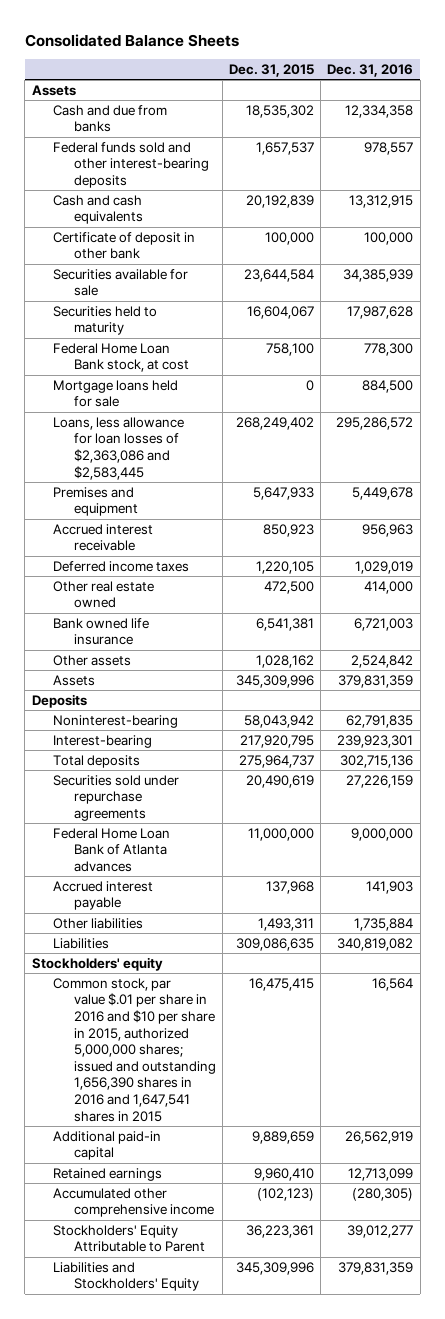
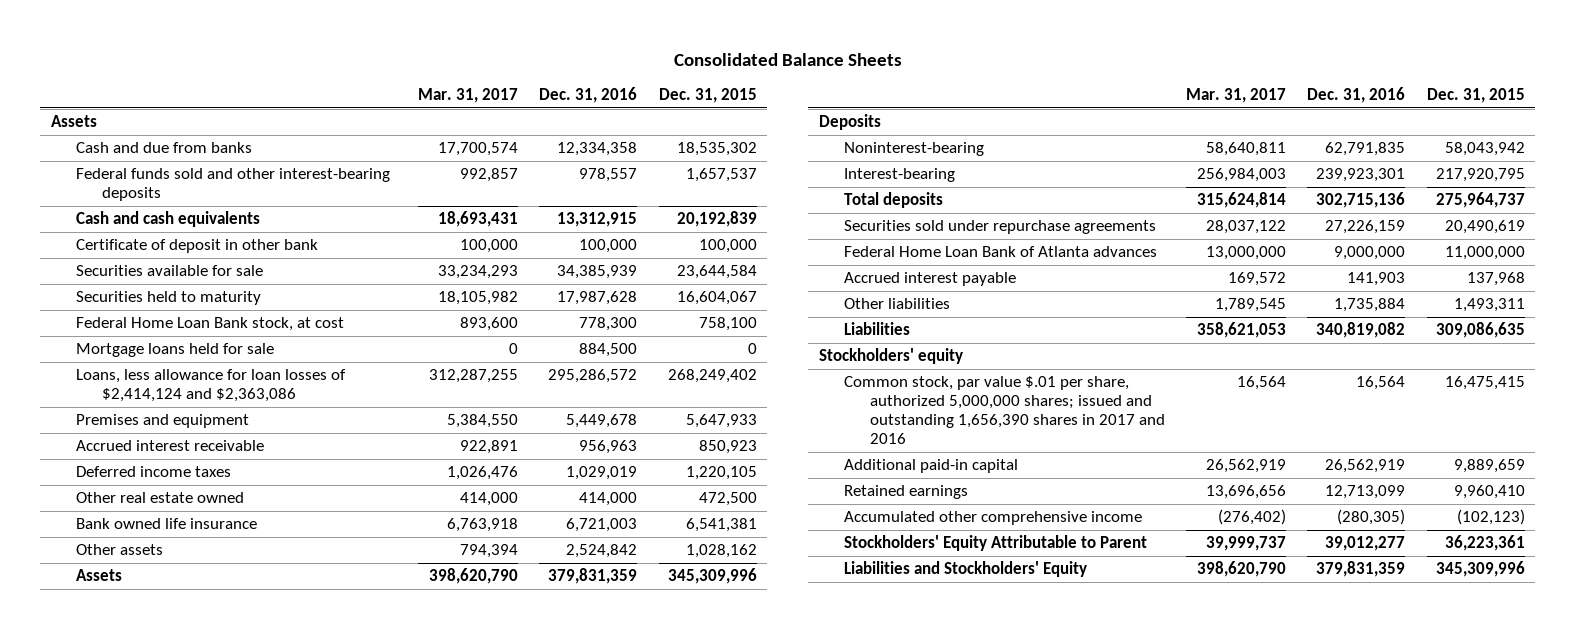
none -> [417,88,518,104] Mar. 31, 2017
[52,416,184,480] Loans, less allowance for loan losses of $2,363,086 and $2,583,445 -> [76,369,347,403] Loans, less allowance for loan losses of $2,414,124 and $2,363,086
[52,977,216,1122] Common stock, par value $.01 per share in 2016 and $10 per share in 2015, authorized 5,000,000 shares; issued and outstanding 1,656,390 shares in 2016 and 1,647,541 shares in 2015 -> [844,376,1165,445] Common stock, par value $.01 per share, authorized 5,000,000 shares; issued and outstanding 1,656,390 shares in 2017 and 2016

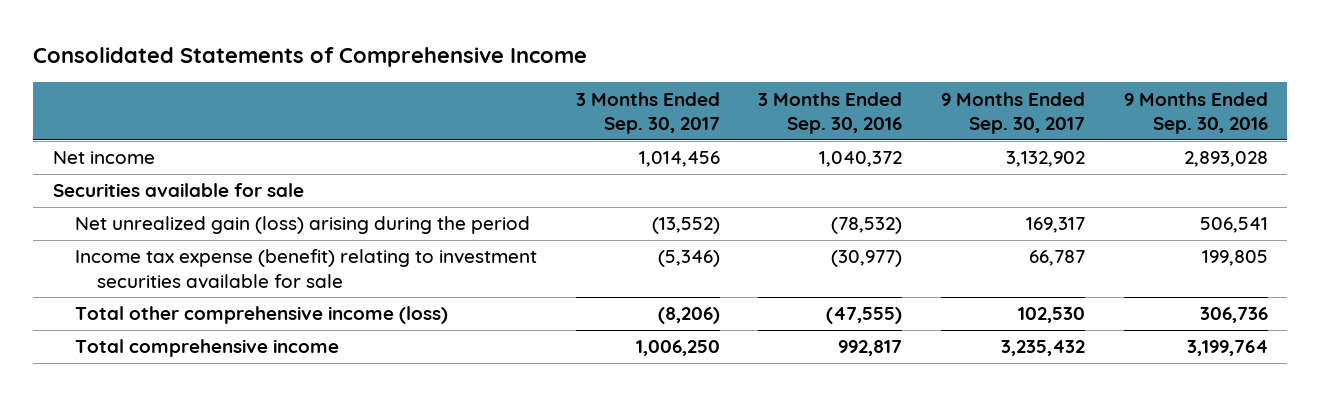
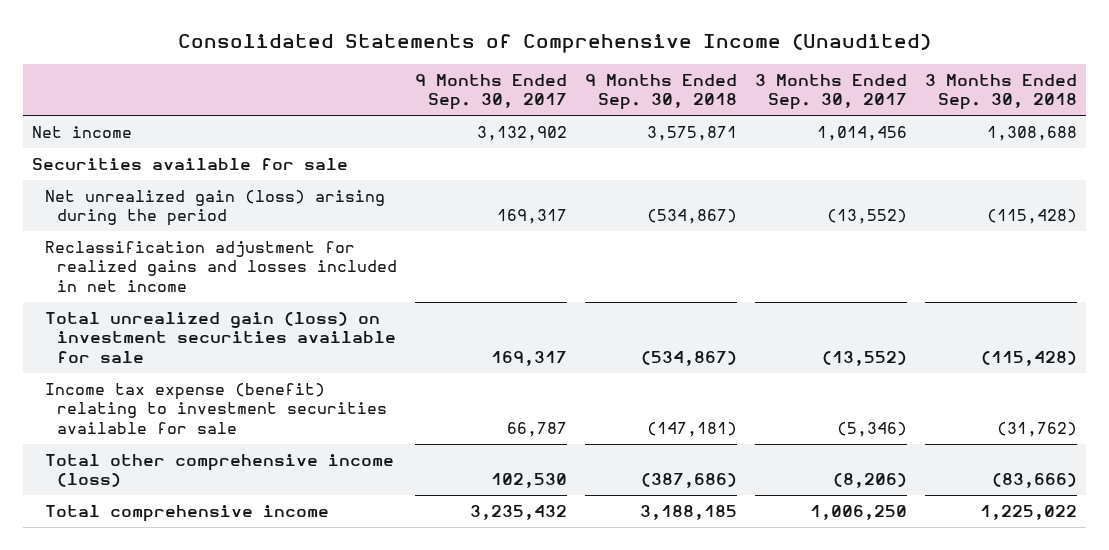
[33,47,588,68] Consolidated Statements of Comprehensive Income -> [177,33,931,54] Consolidated Statements of Comprehensive Income (Unaudited)
[758,91,903,134] 3 Months Ended Sep. 30, 2016 -> none
[1123,91,1268,134] 9 Months Ended Sep. 30, 2016 -> none
none -> [584,73,737,111] 9 Months Ended Sep. 30, 2018
none -> [924,73,1077,111] 3 Months Ended Sep. 30, 2018
none -> [44,240,397,292] Reclassification adjustment for realized gains and losses included in net income
none -> [44,311,396,363] Total unrealized gain (loss) on investment securities available for sale

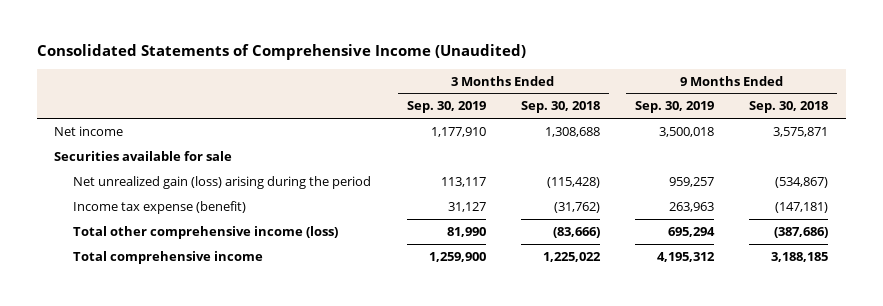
[414,73,567,111] 9 Months Ended Sep. 30, 2017 -> none
[754,73,907,111] 3 Months Ended Sep. 30, 2017 -> none
none -> [406,101,486,114] Sep. 30, 2019
none -> [635,101,715,114] Sep. 30, 2019
[44,240,397,292] Reclassification adjustment for realized gains and losses included in net income -> none
[44,311,396,363] Total unrealized gain (loss) on investment securities available for sale -> none
[44,382,387,434] Income tax expense (benefit) relating to investment securities available for sale -> [73,200,247,214] Income tax expense (benefit)

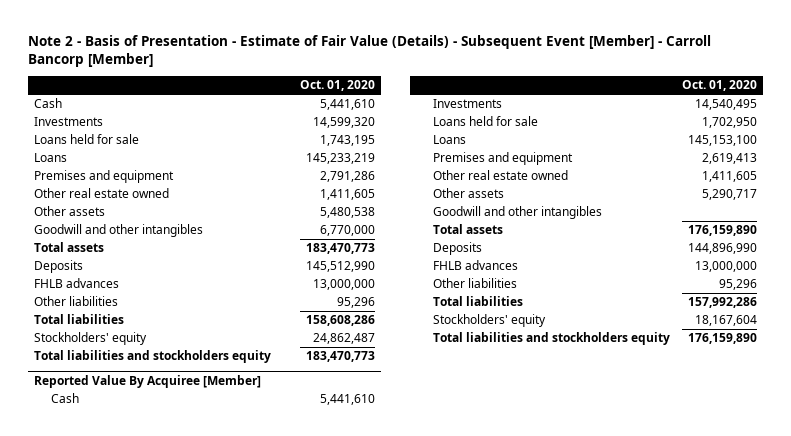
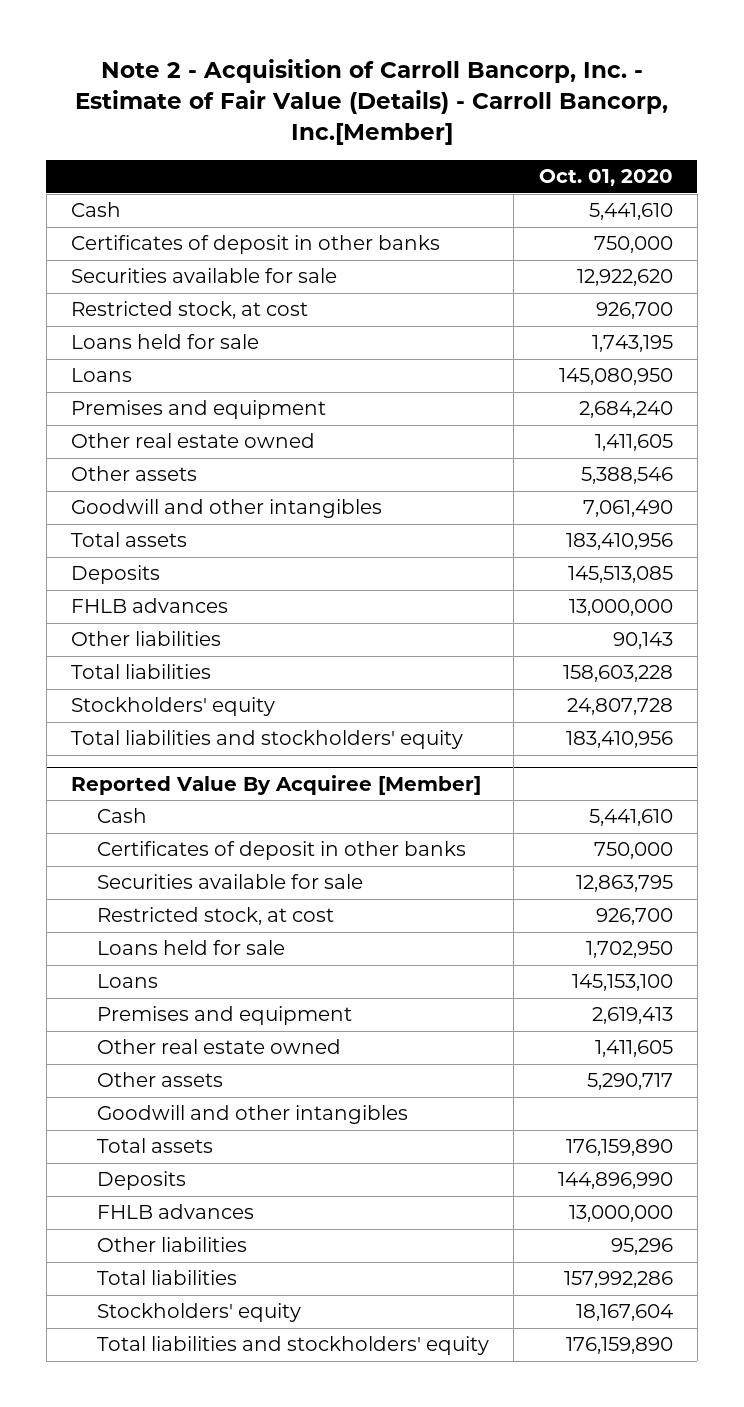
[27,35,711,68] Note 2 - Basis of Presentation - Estimate of Fair Value (Details) - Subsequent Event [Member] - Carroll Bancorp [Member] -> [74,58,668,145] Note 2 - Acquisition of Carroll Bancorp, Inc. - Estimate of Fair Value (Details) - Carroll Bancorp, Inc.[Member]
[33,117,103,127] Investments -> none
none -> [71,235,441,255] Certificates of deposit in other banks
none -> [71,268,338,284] Securities available for sale
none -> [71,301,309,320] Restricted stock, at cost
[305,153,375,165] 145,233,219 -> [558,368,673,386] 145,080,950
[319,171,375,183] 2,791,286 -> [578,401,673,419] 2,684,240
[319,207,375,219] 5,480,538 -> [580,467,673,485] 5,388,546
[319,225,375,237] 6,770,000 -> [582,500,673,518] 7,061,490
[305,243,375,255] 183,470,773 -> [565,533,673,551] 183,410,956
[305,261,375,273] 145,512,990 -> [567,566,673,584] 145,513,085
[336,297,375,309] 95,296 -> [612,632,673,650] 90,143
[305,315,375,327] 158,608,286 -> [562,665,673,683] 158,603,228
[312,333,375,345] 24,862,487 -> [566,698,673,716] 24,807,728
[33,350,271,364] Total liabilities and stockholders equity -> [71,730,464,750] Total liabilities and stockholders' equity
[305,351,375,363] 183,470,773 -> [565,731,673,749] 183,410,956
[433,99,503,109] Investments -> none
none -> [97,841,467,861] Certificates of deposit in other banks
none -> [97,874,364,890] Securities available for sale
none -> [97,907,335,926] Restricted stock, at cost
[433,332,671,346] Total liabilities and stockholders equity -> [97,1336,490,1356] Total liabilities and stockholders' equity

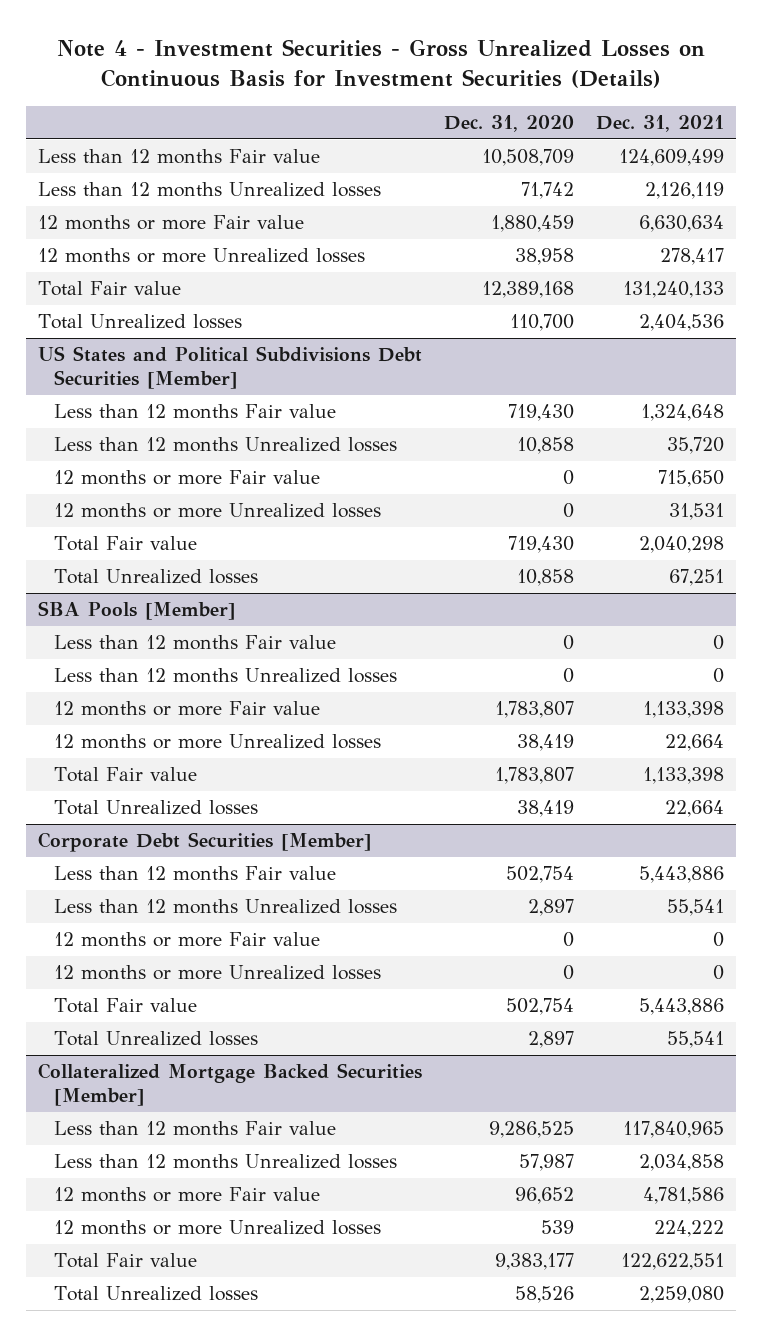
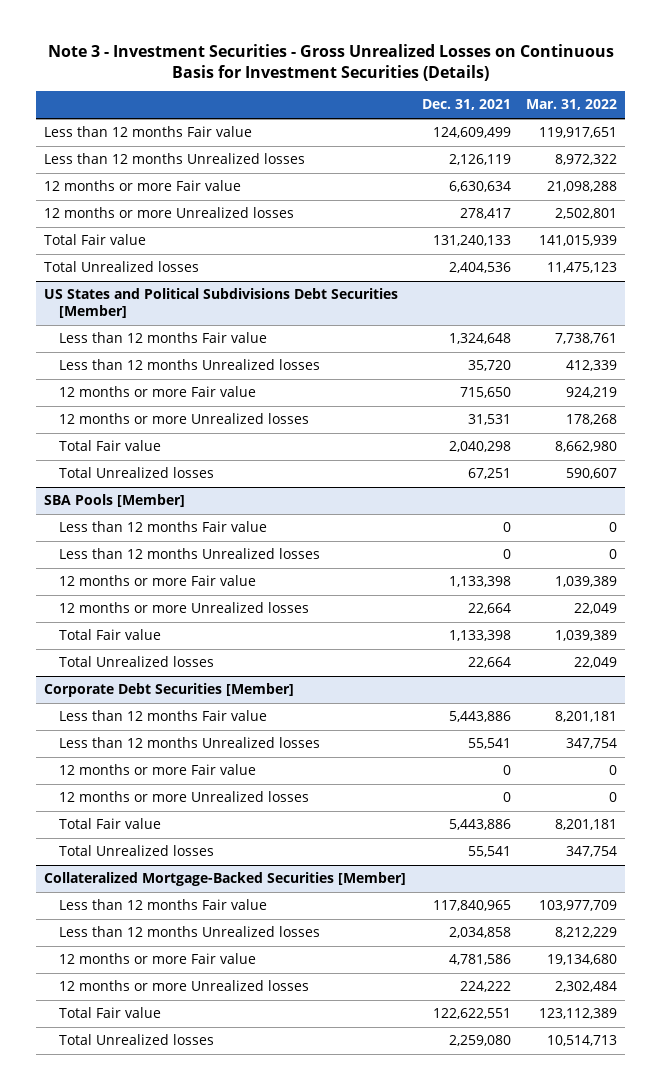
[56,39,705,89] Note 4 - Investment Securities - Gross Unrealized Losses on Continuous Basis for Investment Securities (Details) -> [47,44,614,81] Note 3 - Investment Securities - Gross Unrealized Losses on Continuous Basis for Investment Securities (Details)
[443,114,574,132] Dec. 31, 2020 -> none
none -> [526,99,618,111] Mar. 31, 2022
[37,1063,422,1107] Collateralized Mortgage Backed Securities [Member] -> [44,872,407,887] Collateralized Mortgage-Backed Securities [Member]

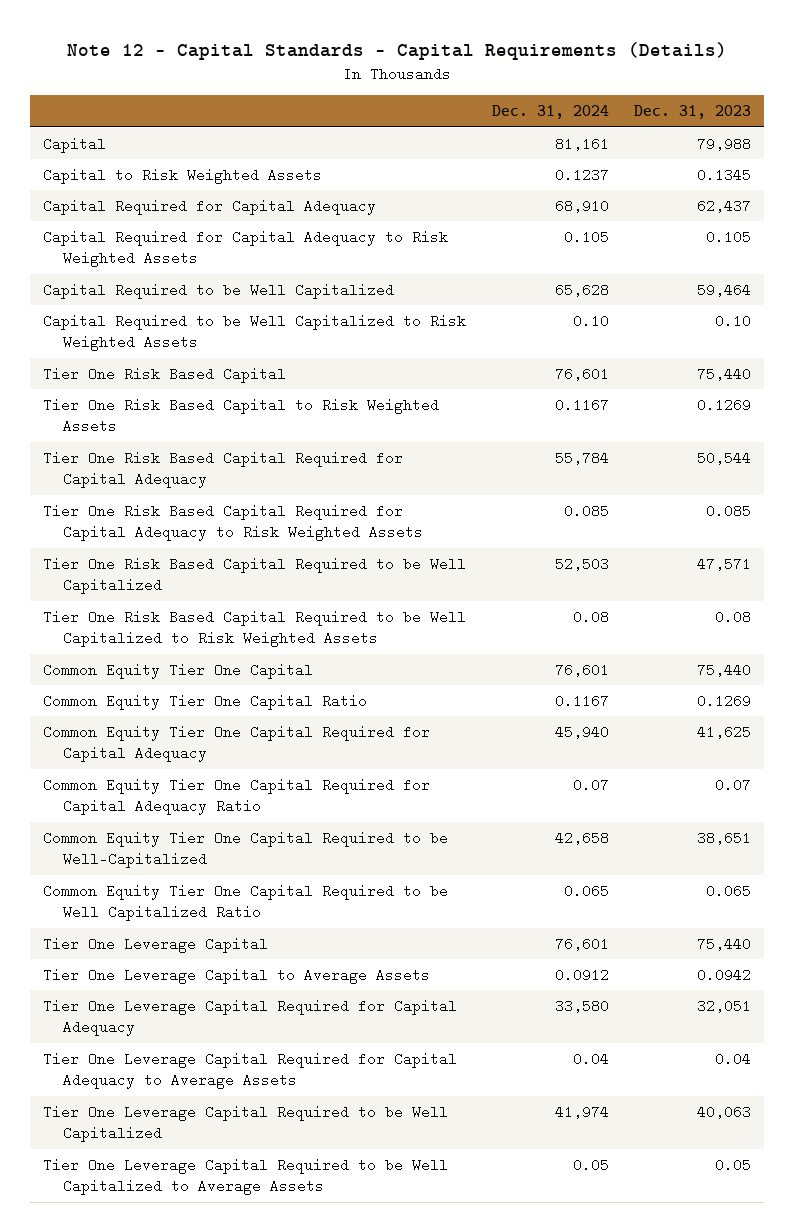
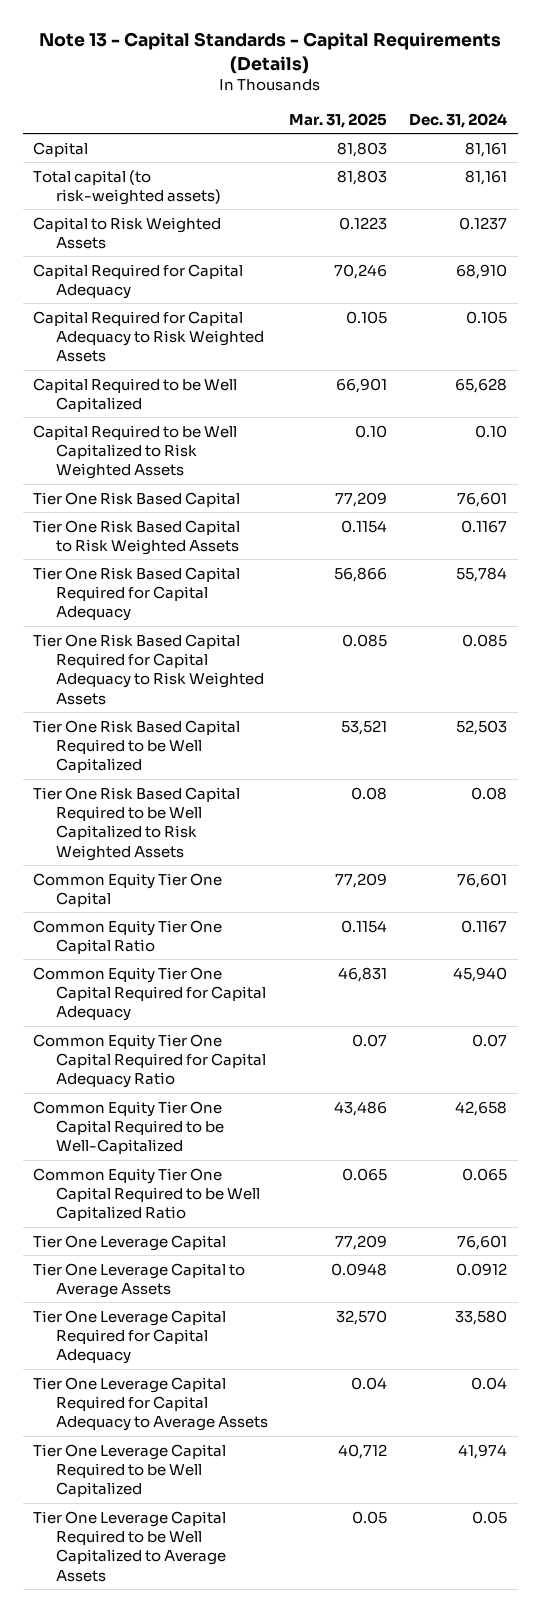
[67,42,728,61] Note 12 - Capital Standards - Capital Requirements (Details) -> [39,32,502,74] Note 13 - Capital Standards - Capital Requirements (Details)
[634,105,752,120] Dec. 31, 2023 -> none
none -> [289,112,388,128] Mar. 31, 2025
none -> [33,169,221,205] Total capital (to risk-weighted assets)

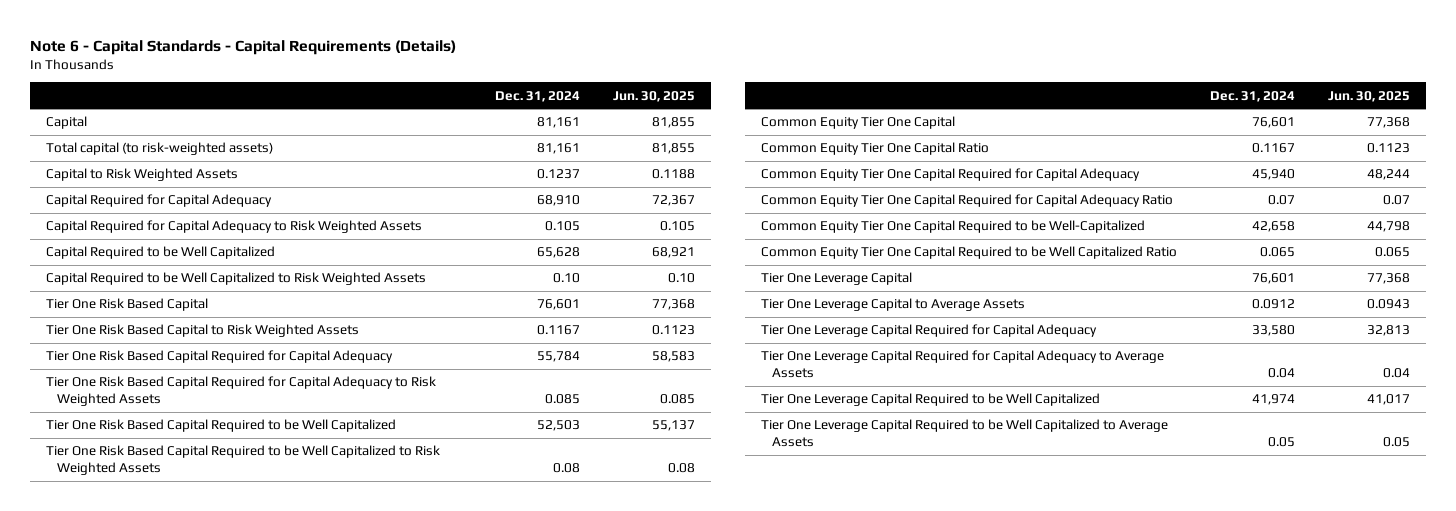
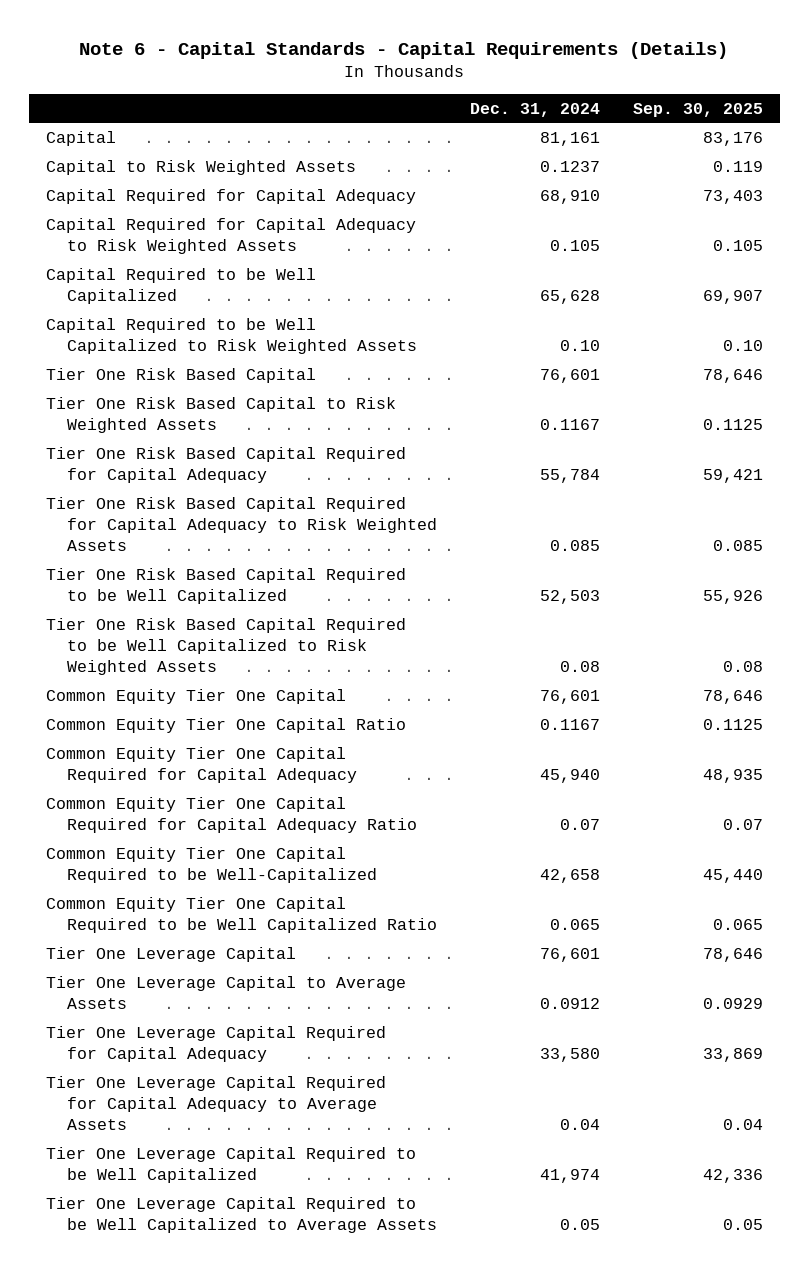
[612,90,695,102] Jun. 30, 2025 -> none
none -> [633,102,764,117] Sep. 30, 2025
[46,142,274,156] Total capital (to risk-weighted assets) -> none

